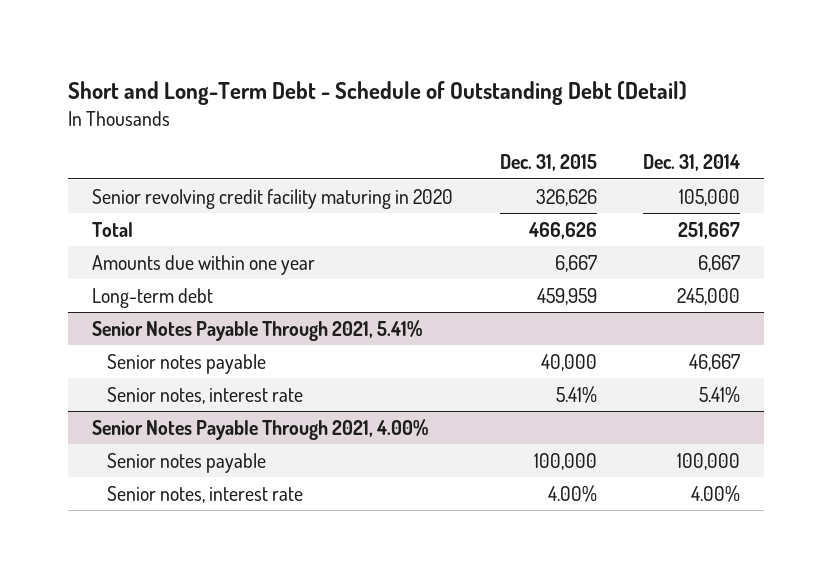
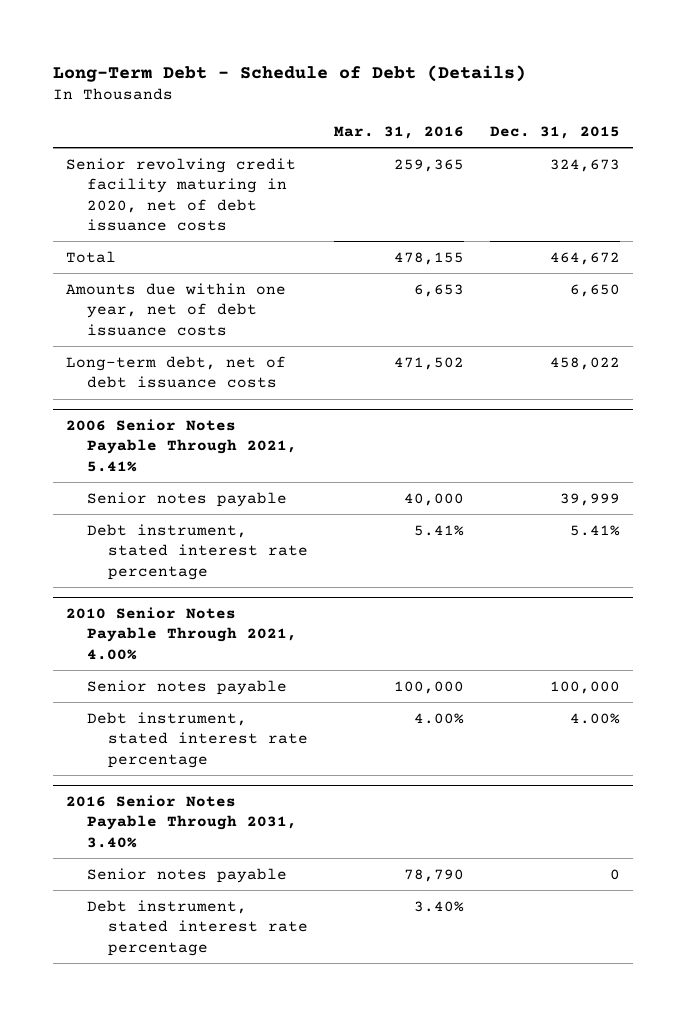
[68,80,688,105] Short and Long-Term Debt - Schedule of Outstanding Debt (Detail) -> [52,64,526,82] Long-Term Debt - Schedule of Debt (Details)
[643,154,741,172] Dec. 31, 2014 -> none
none -> [334,126,465,140] Mar. 31, 2016
[91,188,453,209] Senior revolving credit facility maturing in 2020 -> [65,157,296,232] Senior revolving credit facility maturing in 2020, net of debt issuance costs
[535,188,597,206] 326,626 -> [550,158,621,172] 324,673
[527,221,597,239] 466,626 -> [550,251,621,265] 464,672
[91,254,315,275] Amounts due within one year -> [65,282,286,336] Amounts due within one year, net of debt issuance costs
[554,254,597,272] 6,667 -> [570,283,621,297] 6,650
[91,287,213,308] Long-term debt -> [65,355,286,389] Long-term debt, net of debt issuance costs
[536,287,597,305] 459,959 -> [550,356,621,370] 458,022
[91,319,422,341] Senior Notes Payable Through 2021, 5.41% -> [65,418,298,472] 2006 Senior Notes Payable Through 2021, 5.41%
[540,353,597,371] 40,000 -> [560,492,621,506] 39,999
[107,386,304,404] Senior notes, interest rate -> [87,523,309,580] Debt instrument, stated interest rate percentage
[91,418,428,440] Senior Notes Payable Through 2021, 4.00% -> [65,606,298,660] 2010 Senior Notes Payable Through 2021, 4.00%
[107,485,304,503] Senior notes, interest rate -> [87,711,309,768] Debt instrument, stated interest rate percentage
none -> [65,794,298,848] 2016 Senior Notes Payable Through 2031, 3.40%
none -> [87,867,288,883] Senior notes payable
none -> [87,899,309,956] Debt instrument, stated interest rate percentage

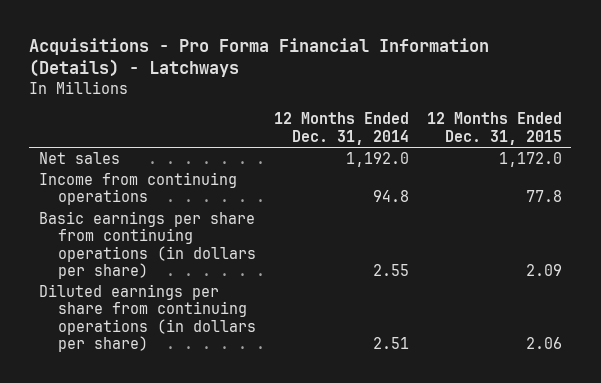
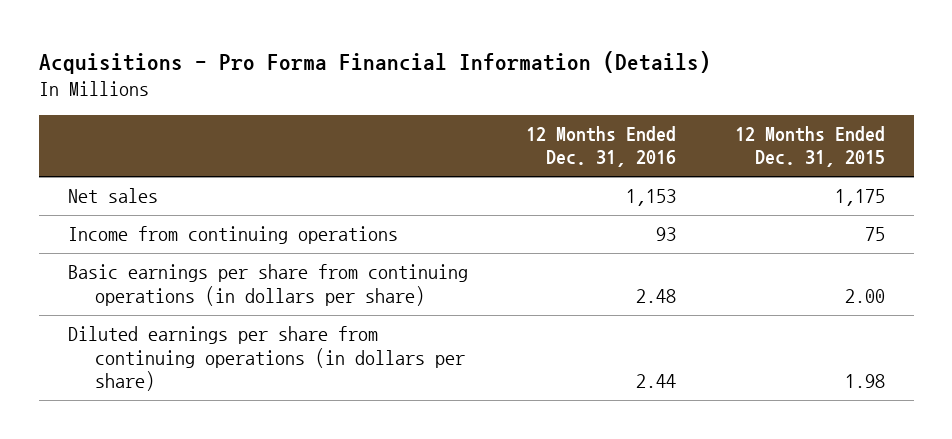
[29,37,490,78] Acquisitions - Pro Forma Financial Information (Details) - Latchways -> [38,50,711,74] Acquisitions - Pro Forma Financial Information (Details)
[273,112,409,145] 12 Months Ended Dec. 31, 2014 -> none
none -> [526,126,677,168] 12 Months Ended Dec. 31, 2016
[499,151,563,167] 1,172.0 -> [834,189,885,207] 1,175
[526,190,563,203] 77.8 -> [864,227,885,242] 75
[526,263,563,276] 2.09 -> [844,288,885,303] 2.00
[526,336,563,349] 2.06 -> [844,373,885,388] 1.98

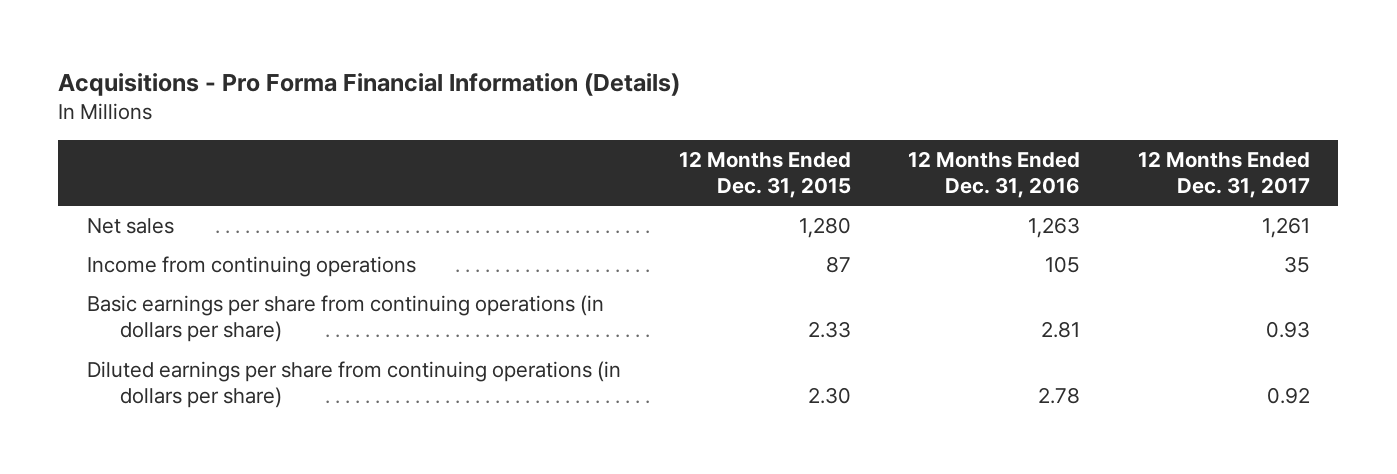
none -> [1137,150,1310,199] 12 Months Ended Dec. 31, 2017
[626,189,677,207] 1,153 -> [1028,216,1081,238] 1,263
[834,189,885,207] 1,175 -> [798,216,851,238] 1,280
[656,227,677,242] 93 -> [1045,255,1081,273] 105
[864,227,885,242] 75 -> [825,255,851,273] 87
[636,288,677,303] 2.48 -> [1041,321,1081,339] 2.81
[844,288,885,303] 2.00 -> [807,321,851,339] 2.33
[636,373,677,388] 2.44 -> [1038,387,1081,405] 2.78
[844,373,885,388] 1.98 -> [807,387,851,405] 2.30

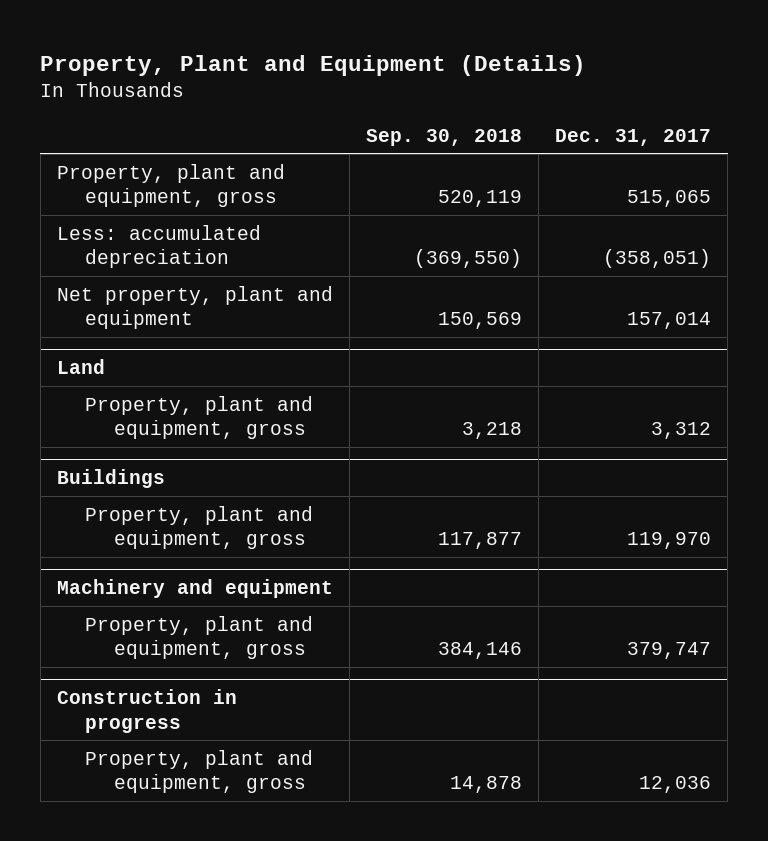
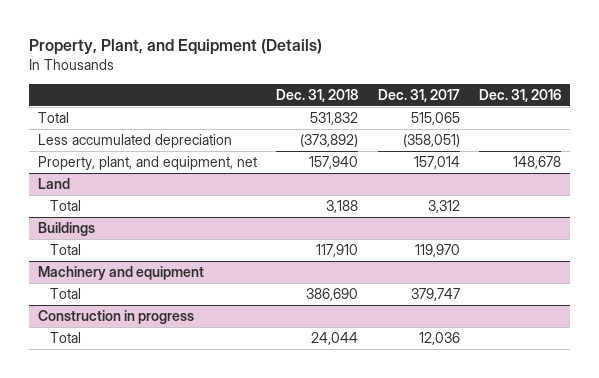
[40,54,587,76] Property, Plant and Equipment (Details) -> [28,38,322,55] Property, Plant, and Equipment (Details)
[366,128,523,146] Sep. 30, 2018 -> none
none -> [276,88,359,102] Dec. 31, 2018
none -> [478,88,561,102] Dec. 31, 2016
[56,163,285,208] Property, plant and equipment, gross -> [38,112,70,124] Total
[56,224,261,269] Less: accumulated depreciation -> [38,134,233,149] Less accumulated depreciation
[56,285,333,330] Net property, plant and equipment -> [38,156,258,171] Property, plant, and equipment, net
[85,395,314,440] Property, plant and equipment, gross -> [50,200,82,212] Total
[85,505,314,550] Property, plant and equipment, gross -> [50,244,82,256] Total
[85,615,314,660] Property, plant and equipment, gross -> [50,288,82,300] Total
[85,749,314,794] Property, plant and equipment, gross -> [50,332,82,344] Total

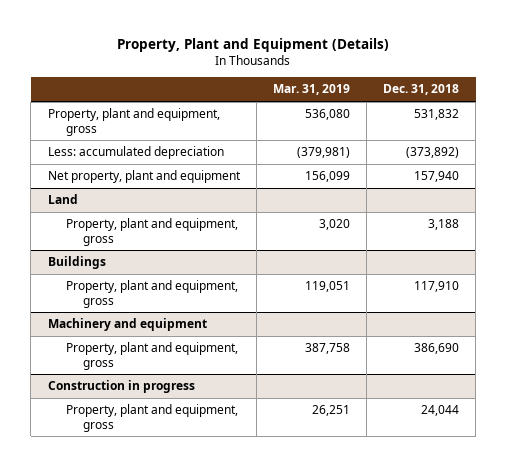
[28,38,322,55] Property, Plant, and Equipment (Details) -> [117,38,390,53] Property, Plant and Equipment (Details)
[377,88,460,102] Dec. 31, 2017 -> none
[478,88,561,102] Dec. 31, 2016 -> none
none -> [272,84,350,96] Mar. 31, 2019
[38,112,70,124] Total -> [47,108,220,136] Property, plant and equipment, gross
[38,134,233,149] Less accumulated depreciation -> [47,146,224,160] Less: accumulated depreciation
[38,156,258,171] Property, plant, and equipment, net -> [47,170,241,184] Net property, plant and equipment
[50,200,82,212] Total -> [65,218,238,246] Property, plant and equipment, gross
[50,244,82,256] Total -> [65,280,238,308] Property, plant and equipment, gross
[50,288,82,300] Total -> [65,342,238,370] Property, plant and equipment, gross
[50,332,82,344] Total -> [65,404,238,432] Property, plant and equipment, gross

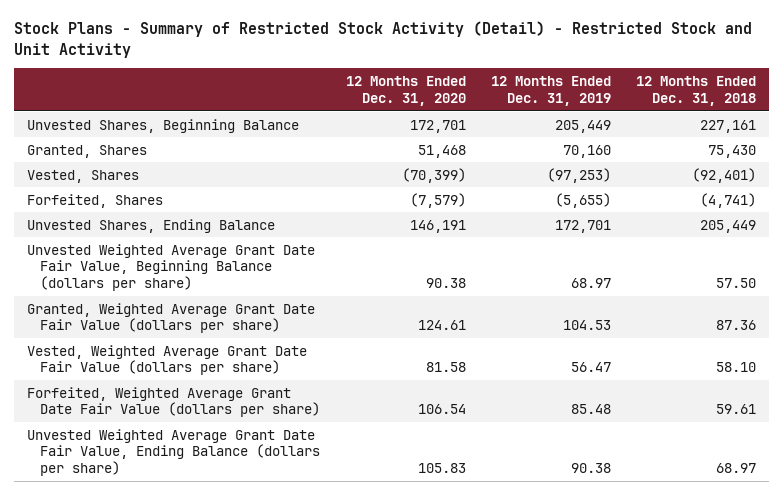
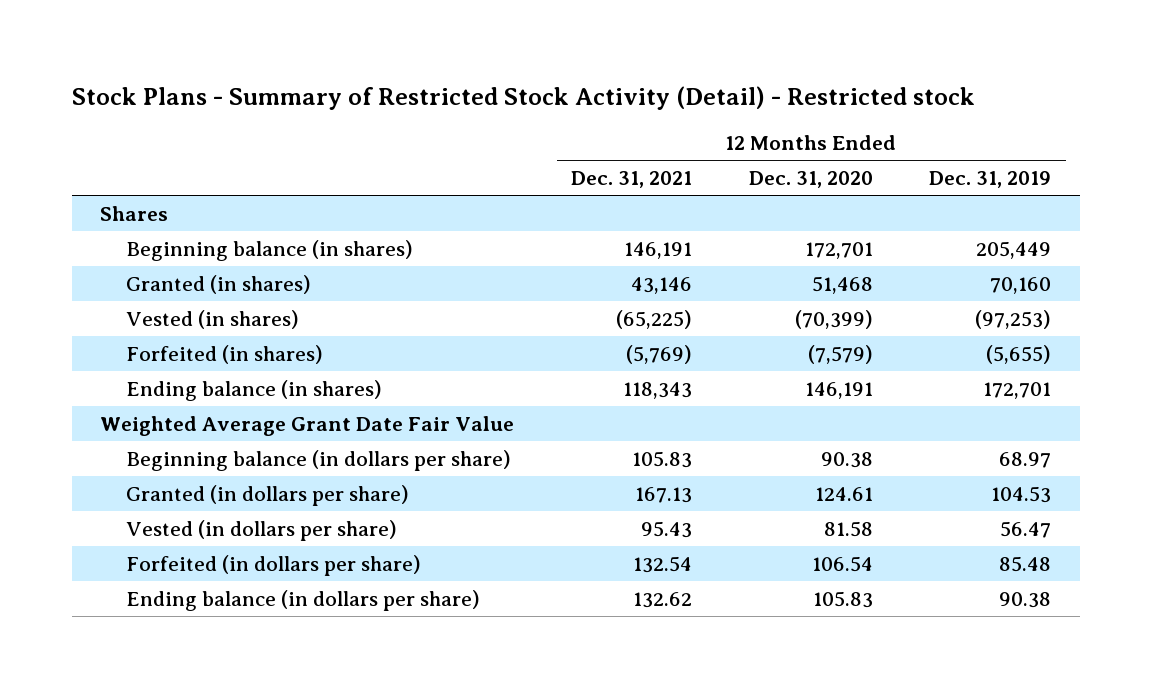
[13,21,752,59] Stock Plans - Summary of Restricted Stock Activity (Detail) - Restricted Stock and Unit Activity -> [71,85,975,110] Stock Plans - Summary of Restricted Stock Activity (Detail) - Restricted stock
[636,75,757,106] 12 Months Ended Dec. 31, 2018 -> none
none -> [570,171,692,189] Dec. 31, 2021
none -> [100,205,169,221] Shares
[26,118,299,133] Unvested Shares, Beginning Balance -> [125,239,413,261] Beginning balance (in shares)
[26,144,147,158] Granted, Shares -> [125,274,311,294] Granted (in shares)
[26,169,139,183] Vested, Shares -> [125,309,299,329] Vested (in shares)
[26,193,163,208] Forfeited, Shares -> [125,344,323,364] Forfeited (in shares)
[26,218,275,233] Unvested Shares, Ending Balance -> [125,379,382,401] Ending balance (in shares)
none -> [100,415,515,436] Weighted Average Grant Date Fair Value
[26,243,315,292] Unvested Weighted Average Grant Date Fair Value, Beginning Balance (dollars per share) -> [125,449,511,471] Beginning balance (in dollars per share)
[26,302,315,334] Granted, Weighted Average Grant Date Fair Value (dollars per share) -> [125,484,409,506] Granted (in dollars per share)
[26,344,307,376] Vested, Weighted Average Grant Date Fair Value (dollars per share) -> [125,519,397,541] Vested (in dollars per share)
[26,386,321,418] Forfeited, Weighted Average Grant Date Fair Value (dollars per share) -> [125,554,421,576] Forfeited (in dollars per share)
[26,428,321,477] Unvested Weighted Average Grant Date Fair Value, Ending Balance (dollars per share) -> [125,589,480,611] Ending balance (in dollars per share)

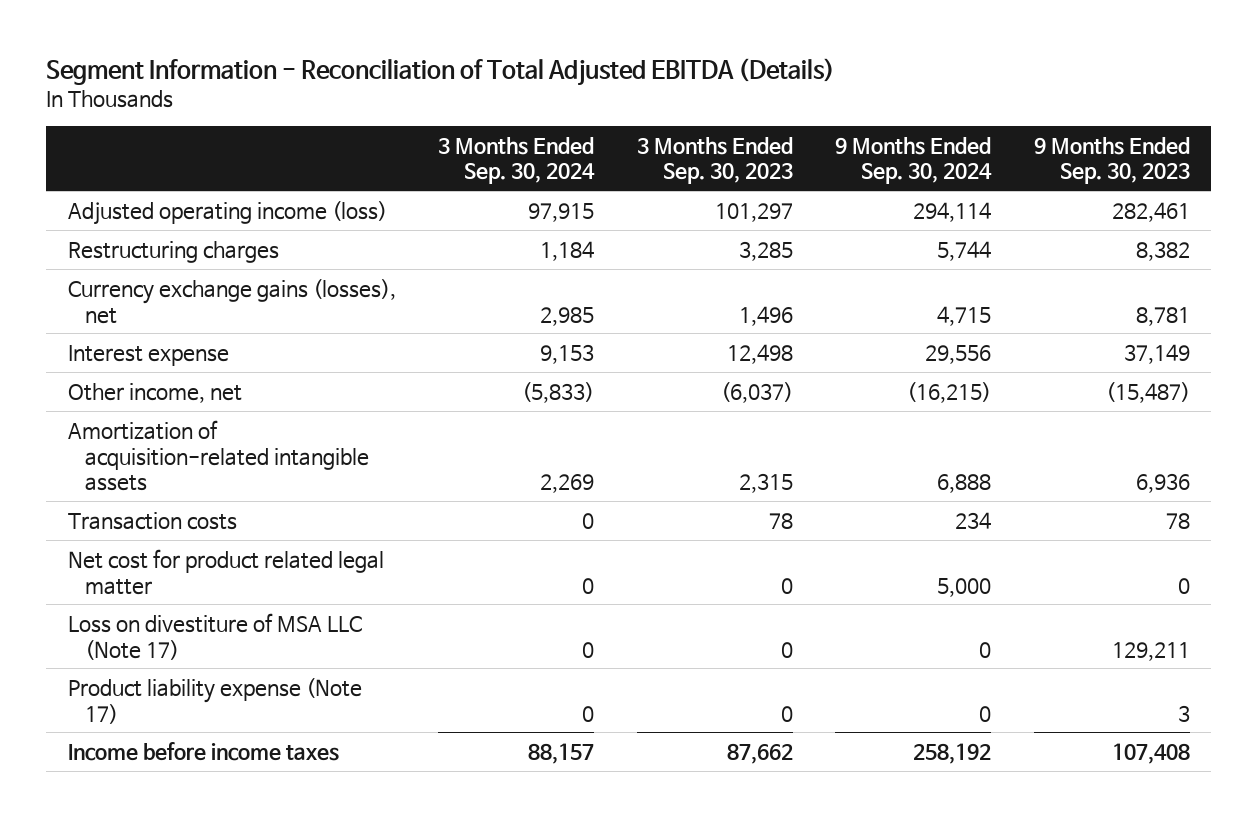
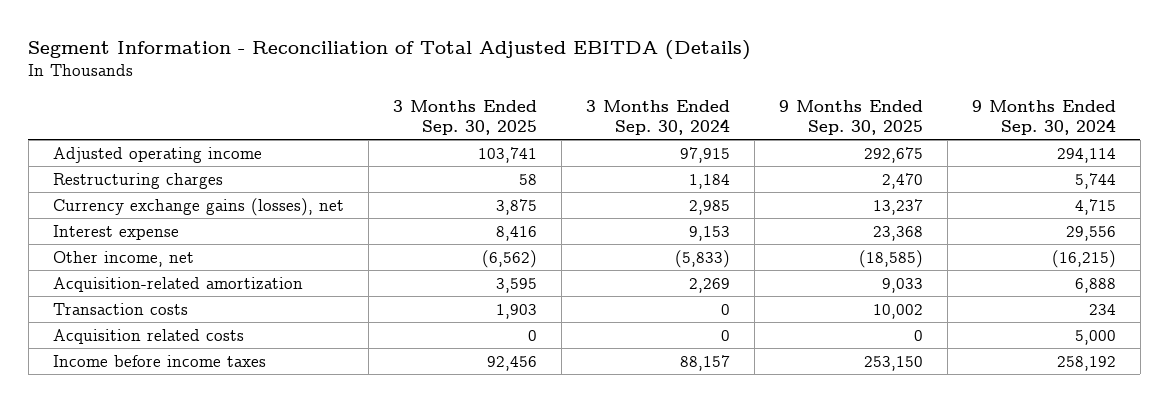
[636,136,793,185] 3 Months Ended Sep. 30, 2023 -> none
[1033,136,1190,185] 9 Months Ended Sep. 30, 2023 -> none
none -> [392,99,537,136] 3 Months Ended Sep. 30, 2025
none -> [778,99,923,136] 9 Months Ended Sep. 30, 2025
[67,200,387,225] Adjusted operating income (loss) -> [52,146,262,163] Adjusted operating income
[67,419,369,492] Amortization of acquisition-related intangible assets -> [52,276,303,292] Acquisition-related amortization
[67,548,384,595] Net cost for product related legal matter -> none
[67,612,362,660] Loss on divestiture of MSA LLC (Note 17) -> none
[67,677,362,724] Product liability expense (Note 17) -> none
none -> [52,328,244,344] Acquisition related costs

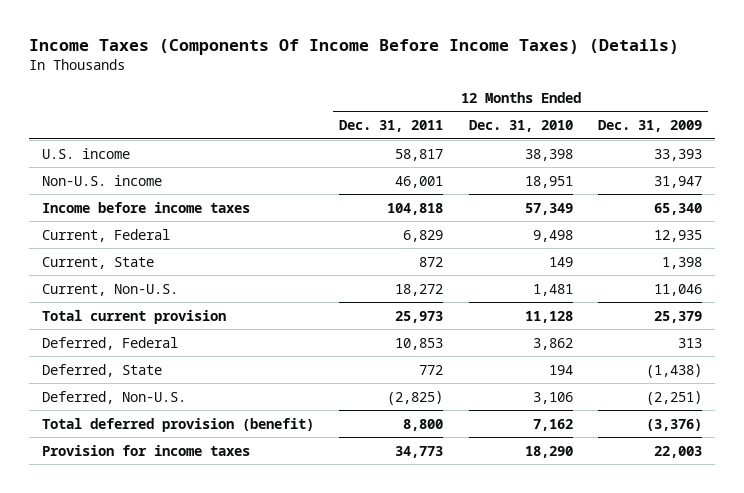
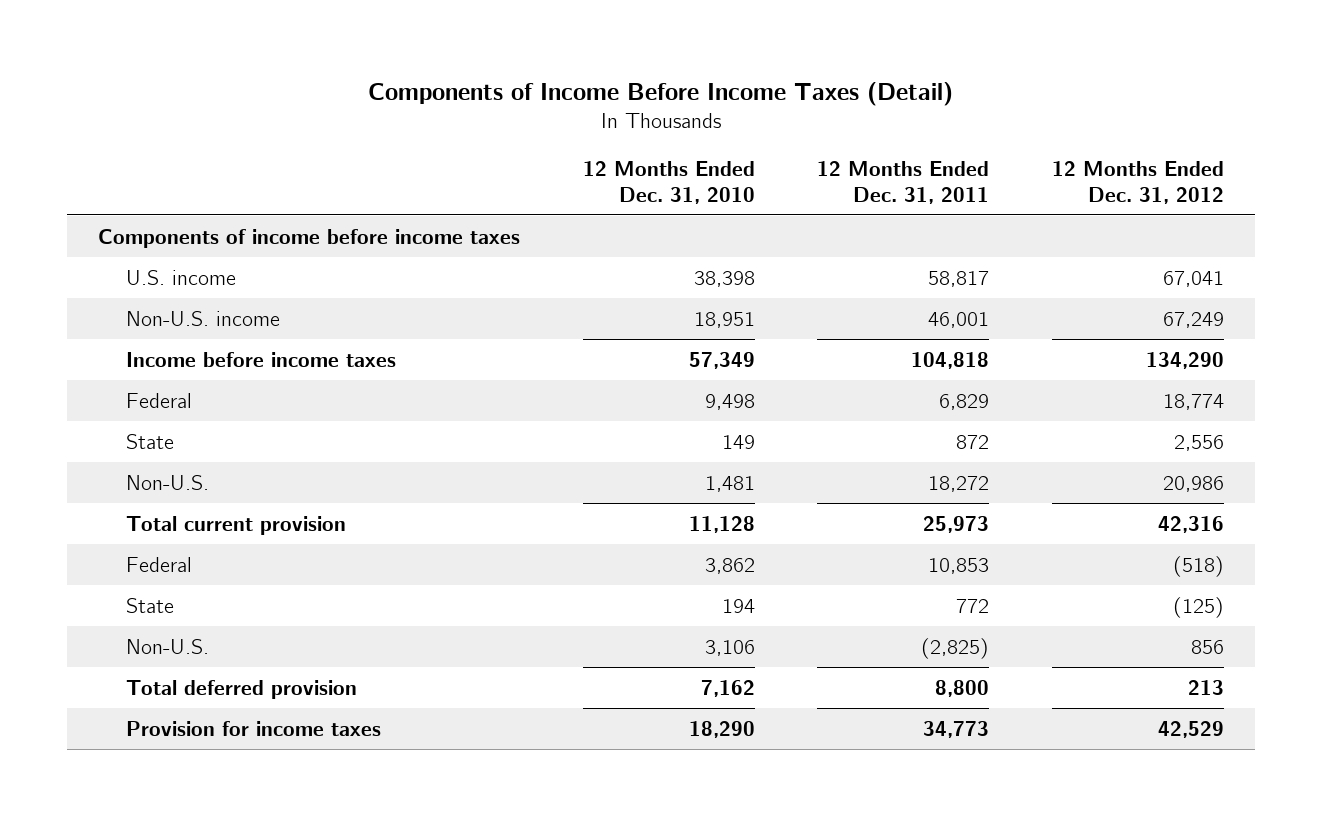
[29,39,680,56] Income Taxes (Components Of Income Before Income Taxes) (Details) -> [367,81,953,106] Components of Income Before Income Taxes (Detail)
[598,120,703,133] Dec. 31, 2009 -> none
none -> [1051,161,1224,204] 12 Months Ended Dec. 31, 2012
none -> [98,228,521,248] Components of income before income taxes
[41,228,170,242] Current, Federal -> [126,392,193,408] Federal
[41,256,154,269] Current, State -> [126,433,175,449] State
[41,283,178,296] Current, Non-U.S. -> [126,474,210,490] Non-U.S.
[41,336,178,350] Deferred, Federal -> [126,556,193,572] Federal
[41,363,162,377] Deferred, State -> [126,597,175,613] State
[41,390,186,404] Deferred, Non-U.S. -> [126,638,210,654] Non-U.S.
[41,417,314,432] Total deferred provision (benefit) -> [126,679,358,699] Total deferred provision

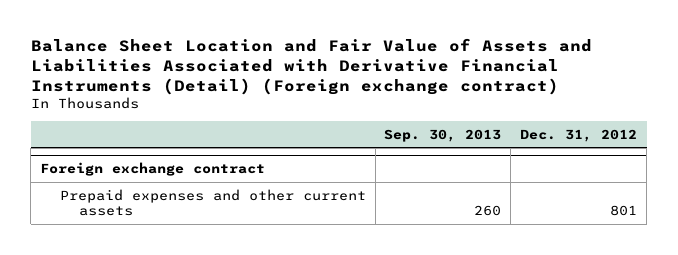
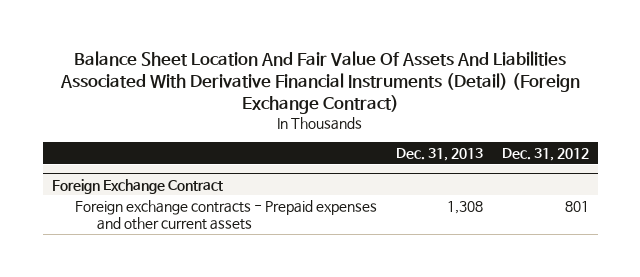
[30,37,592,95] Balance Sheet Location and Fair Value of Assets and Liabilities Associated with Derivative Financial Instruments (Detail) (Foreign exchange contract) -> [60,50,581,114] Balance Sheet Location And Fair Value Of Assets And Liabilities Associated With Derivative Financial Instruments (Detail) (Foreign Exchange Contract)
[384,128,502,142] Sep. 30, 2013 -> none
none -> [395,147,483,161] Dec. 31, 2013
[40,162,266,177] Foreign exchange contract -> [51,178,223,194] Foreign Exchange Contract
[59,188,366,217] Prepaid expenses and other current assets -> [74,199,377,231] Foreign exchange contracts - Prepaid expenses and other current assets

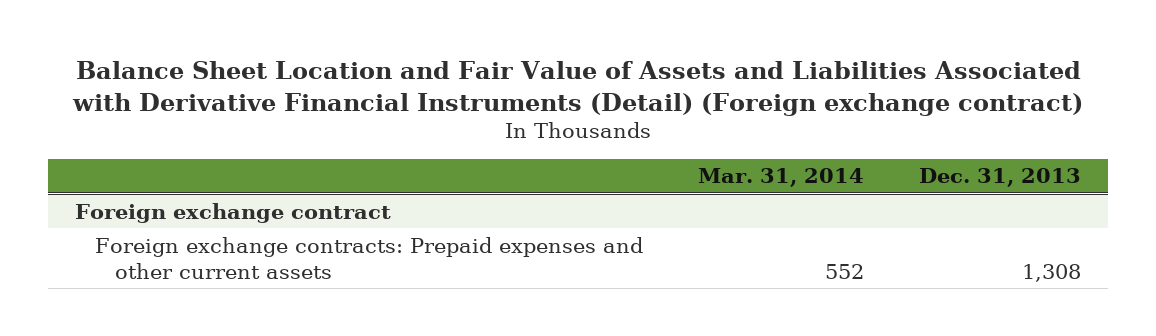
[60,50,581,114] Balance Sheet Location And Fair Value Of Assets And Liabilities Associated With Derivative Financial Instruments (Detail) (Foreign Exchange Contract) -> [71,61,1083,116] Balance Sheet Location and Fair Value of Assets and Liabilities Associated with Derivative Financial Instruments (Detail) (Foreign exchange contract)
[501,147,589,161] Dec. 31, 2012 -> none
none -> [697,168,864,188] Mar. 31, 2014
[51,178,223,194] Foreign Exchange Contract -> [75,202,392,223] Foreign exchange contract
[74,199,377,231] Foreign exchange contracts - Prepaid expenses and other current assets -> [94,236,643,279] Foreign exchange contracts: Prepaid expenses and other current assets

